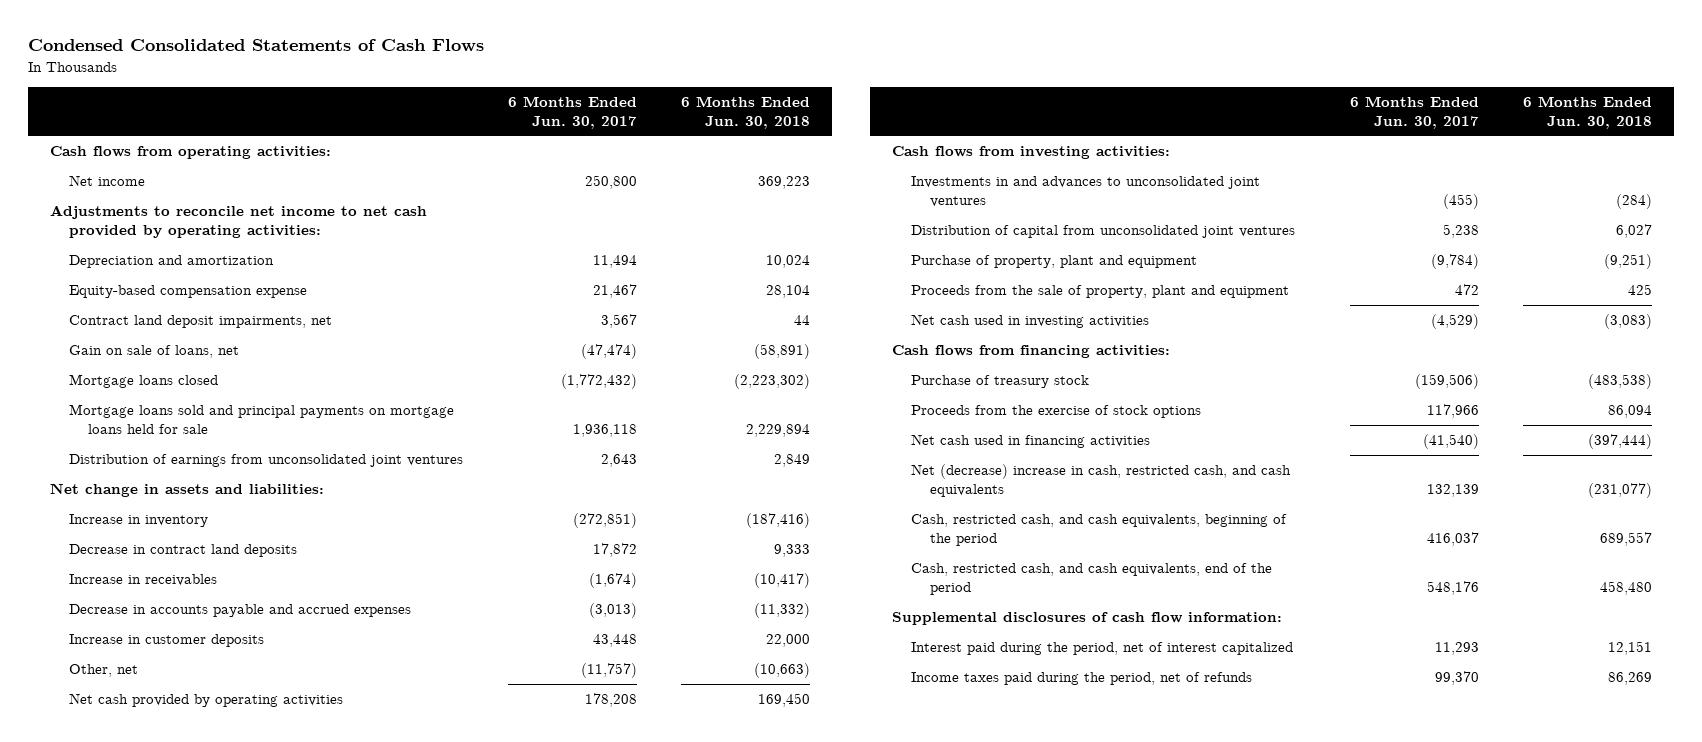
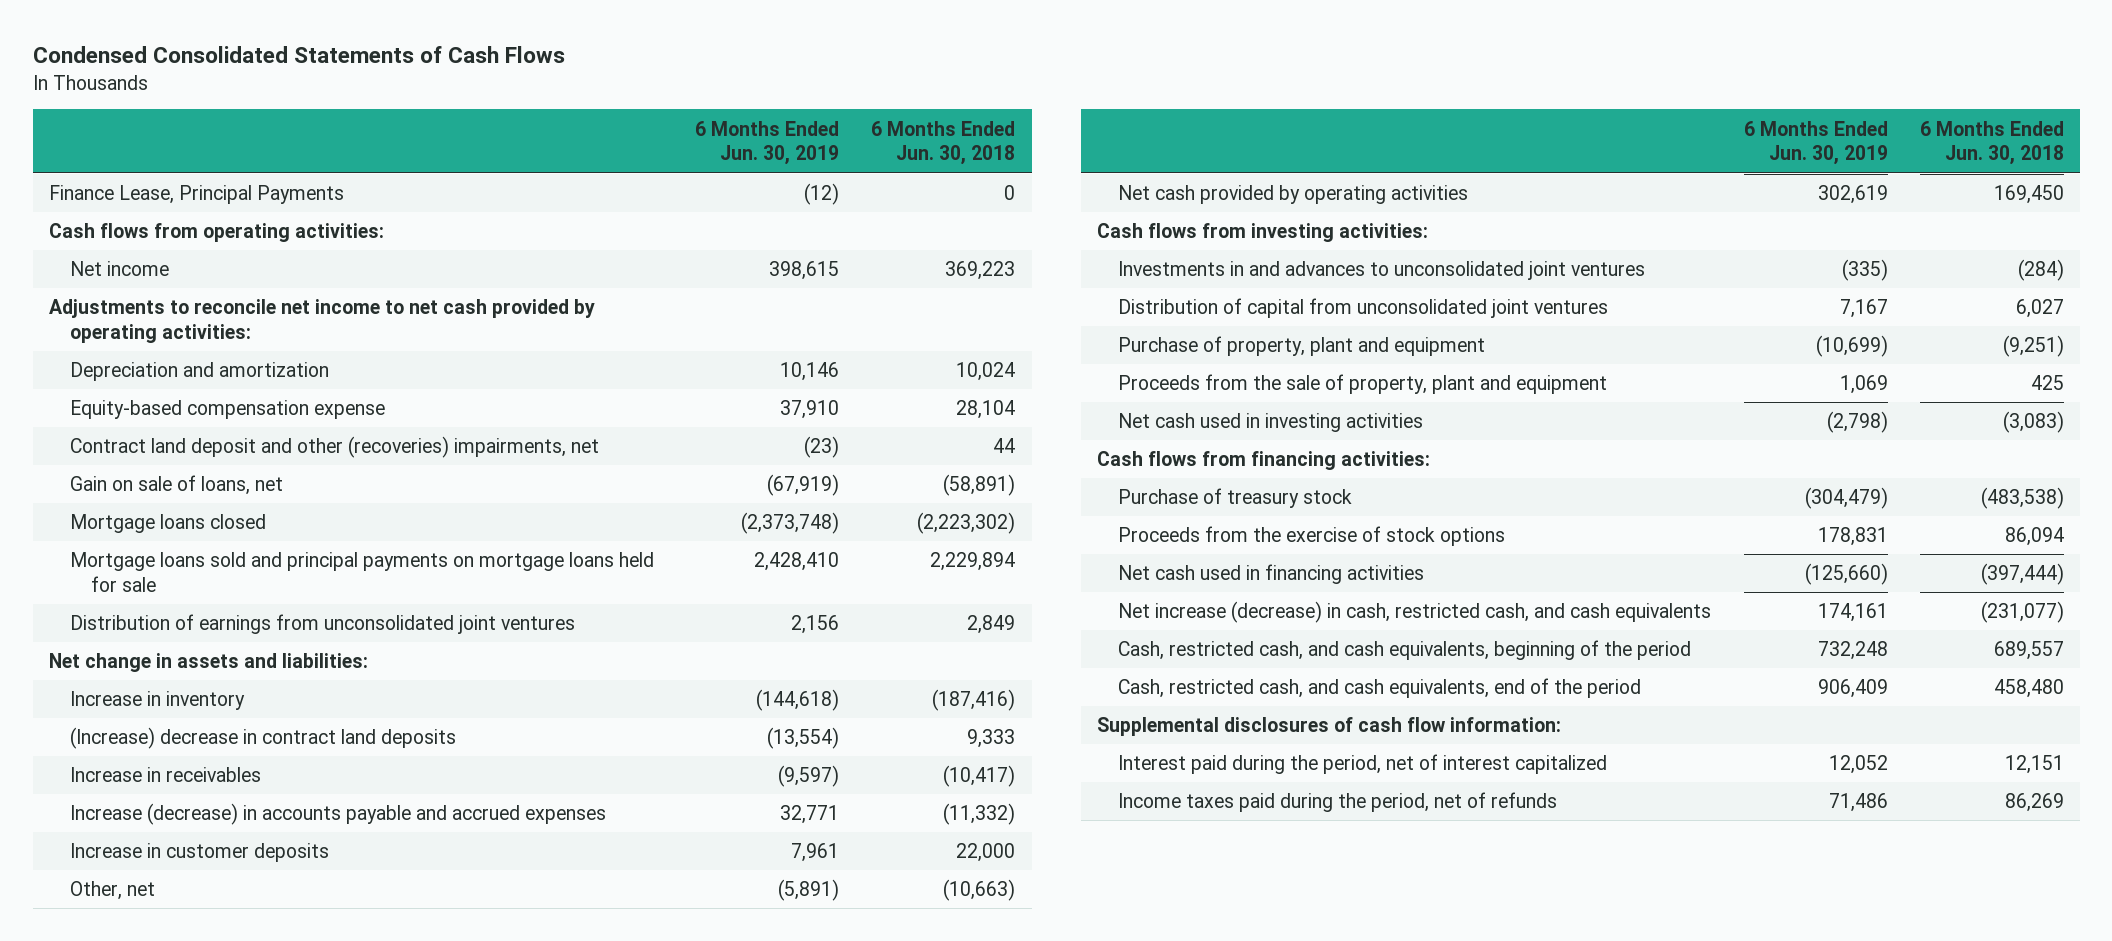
[507,95,637,129] 6 Months Ended Jun. 30, 2017 -> none
none -> [695,120,840,166] 6 Months Ended Jun. 30, 2019
none -> [48,185,344,205] Finance Lease, Principal Payments
[68,315,332,329] Contract land deposit impairments, net -> [69,436,599,459] Contract land deposit and other (recoveries) impairments, net
[68,544,297,558] Decrease in contract land deposits -> [69,727,456,750] (Increase) decrease in contract land deposits
[68,604,411,618] Decrease in accounts payable and accrued expenses -> [69,803,606,826] Increase (decrease) in accounts payable and accrued expenses
[911,464,1292,498] Net (decrease) increase in cash, restricted cash, and cash equivalents -> [1118,601,1712,624] Net increase (decrease) in cash, restricted cash, and cash equivalents

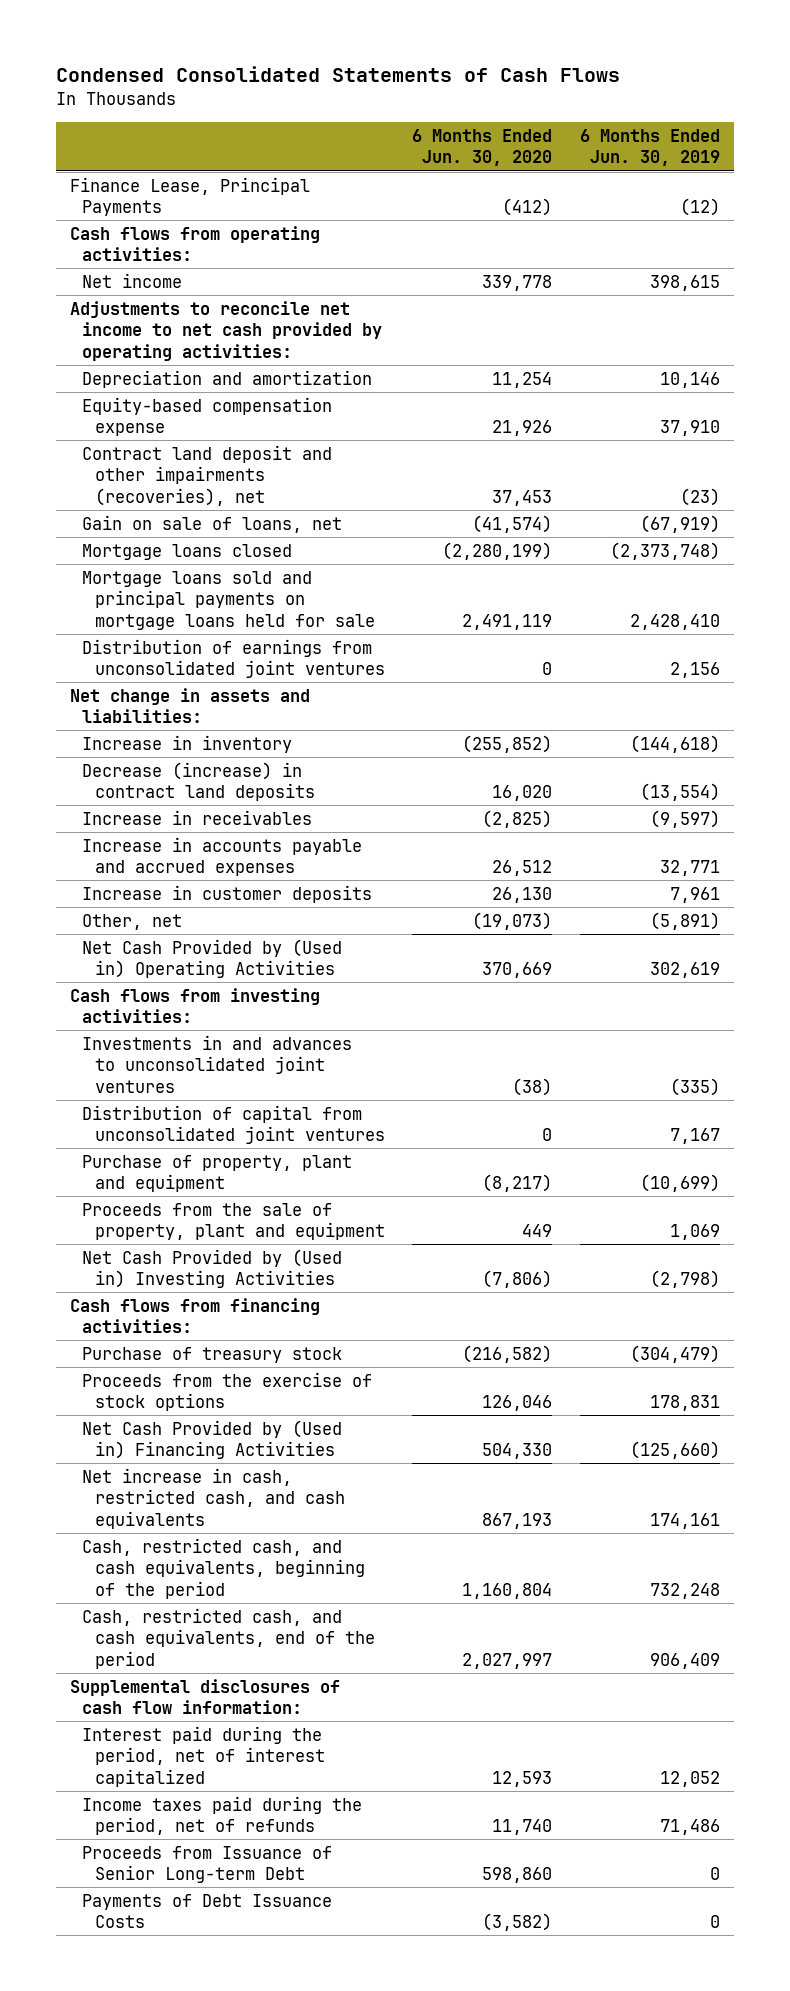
[871,120,1016,166] 6 Months Ended Jun. 30, 2018 -> none
none -> [412,128,553,167] 6 Months Ended Jun. 30, 2020
[69,436,599,459] Contract land deposit and other (recoveries) impairments, net -> [82,444,333,506] Contract land deposit and other impairments (recoveries), net
[69,727,456,750] (Increase) decrease in contract land deposits -> [82,761,315,802] Decrease (increase) in contract land deposits
[69,803,606,826] Increase (decrease) in accounts payable and accrued expenses -> [82,836,363,877] Increase in accounts payable and accrued expenses
[1118,185,1469,205] Net cash provided by operating activities -> [82,938,343,979] Net Cash Provided by (Used in) Operating Activities
[1118,413,1424,433] Net cash used in investing activities -> [82,1248,343,1289] Net Cash Provided by (Used in) Investing Activities
[1118,564,1425,585] Net cash used in financing activities -> [82,1419,343,1460] Net Cash Provided by (Used in) Financing Activities
[1118,601,1712,624] Net increase (decrease) in cash, restricted cash, and cash equivalents -> [82,1467,345,1529] Net increase in cash, restricted cash, and cash equivalents
none -> [82,1845,333,1884] Proceeds from Issuance of Senior Long-term Debt
none -> [82,1893,333,1929] Payments of Debt Issuance Costs

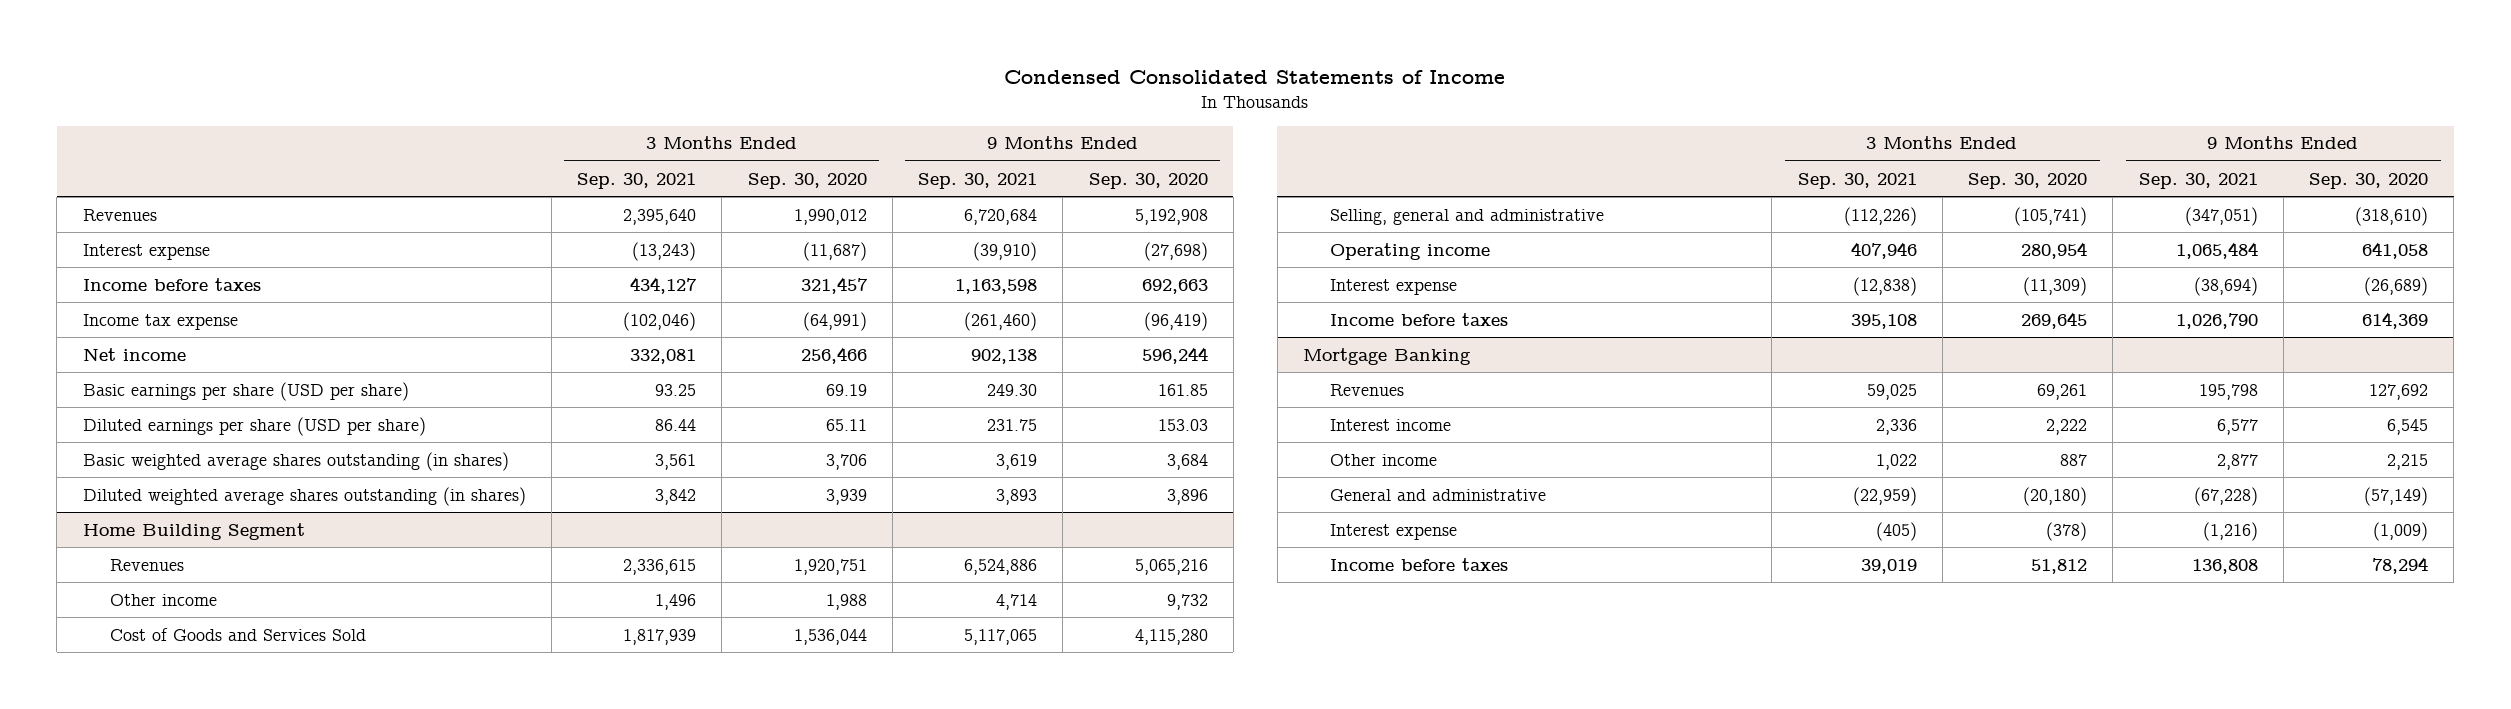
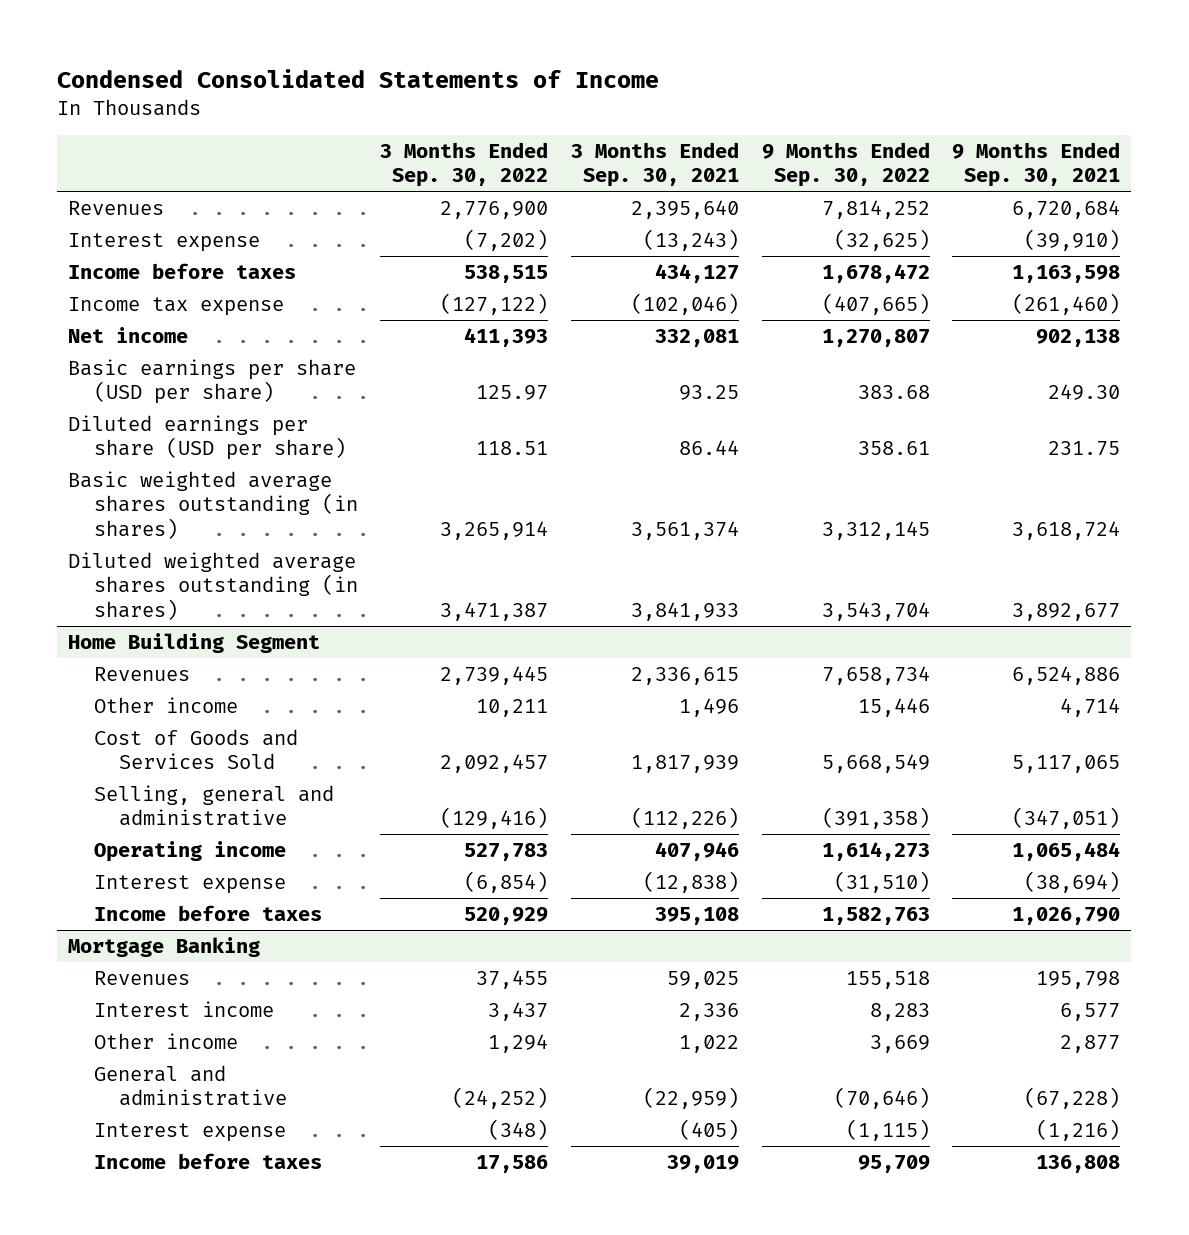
[747,172,867,189] Sep. 30, 2020 -> none
[1088,172,1208,189] Sep. 30, 2020 -> none
none -> [380,141,549,188] 3 Months Ended Sep. 30, 2022
none -> [761,141,930,188] 9 Months Ended Sep. 30, 2022
[655,453,697,470] 3,561 -> [630,520,739,540] 3,561,374
[996,453,1038,470] 3,619 -> [1012,520,1121,540] 3,618,724
[655,488,697,505] 3,842 -> [630,601,739,621] 3,841,933
[996,488,1038,505] 3,893 -> [1012,602,1121,621] 3,892,677

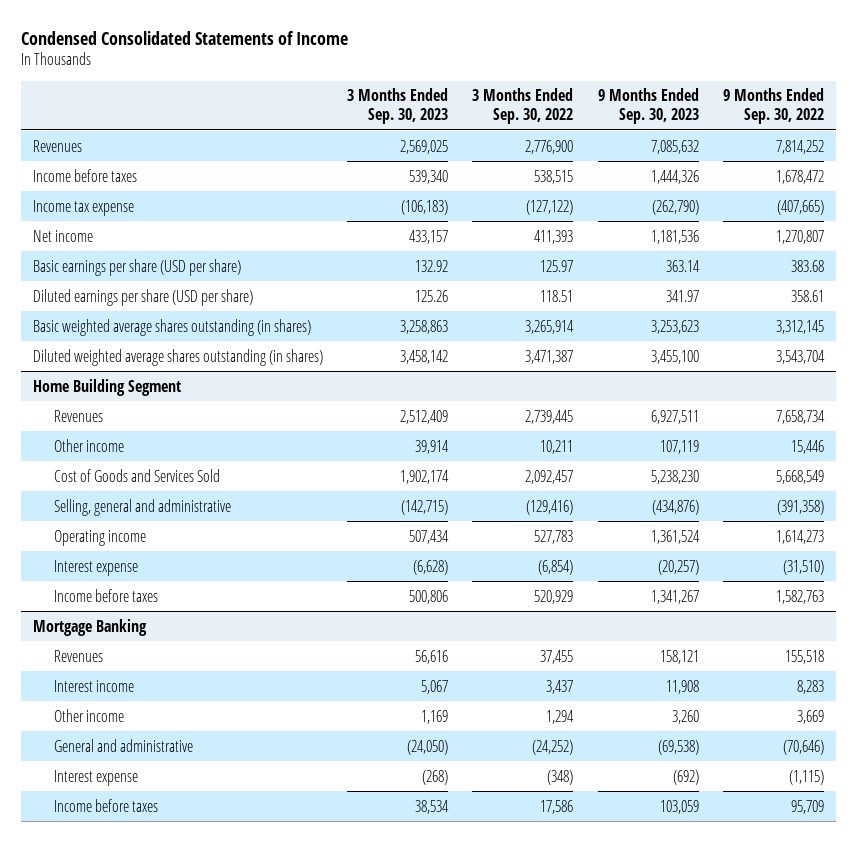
[570,141,739,188] 3 Months Ended Sep. 30, 2021 -> none
[952,141,1121,188] 9 Months Ended Sep. 30, 2021 -> none
none -> [347,88,449,124] 3 Months Ended Sep. 30, 2023
none -> [597,88,699,124] 9 Months Ended Sep. 30, 2023
[68,232,261,252] Interest expense -> none

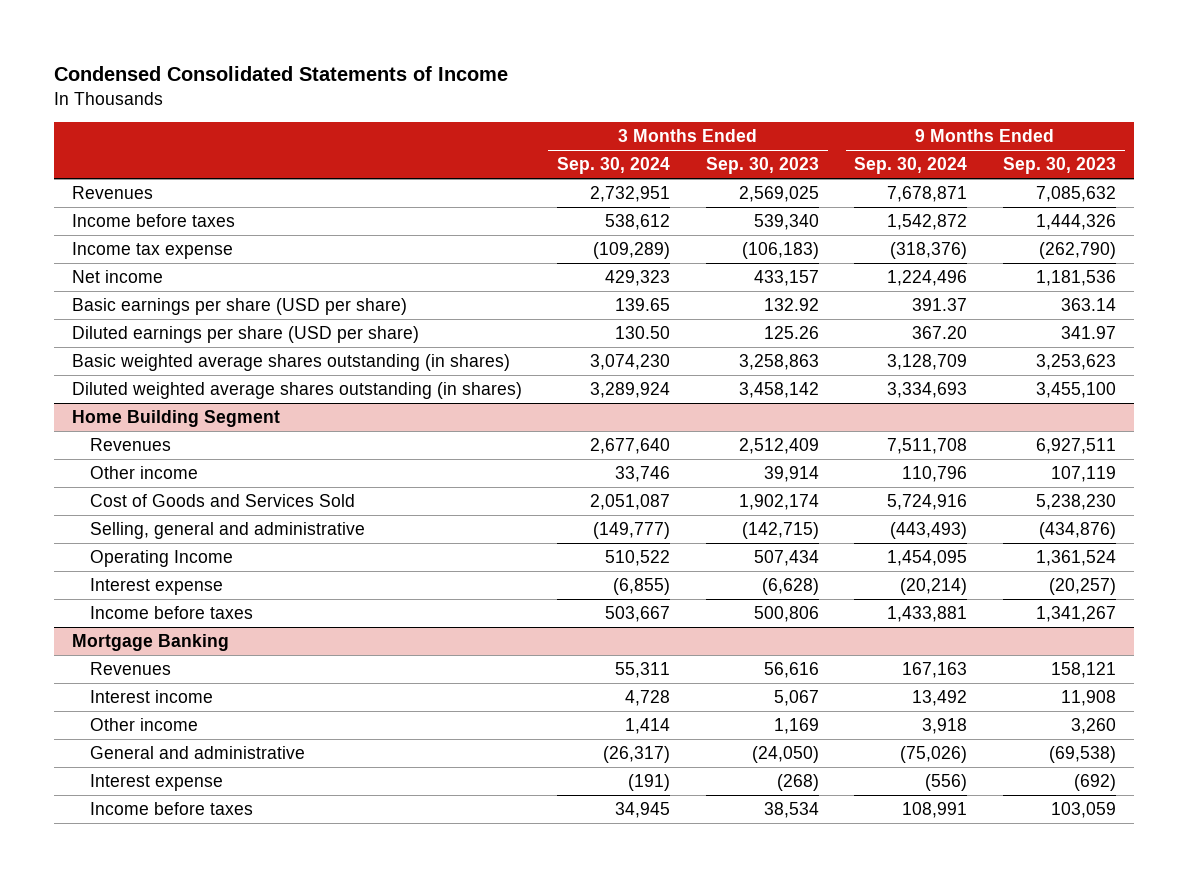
[472,88,574,124] 3 Months Ended Sep. 30, 2022 -> none
[722,88,824,124] 9 Months Ended Sep. 30, 2022 -> none
none -> [557,157,671,175] Sep. 30, 2024
none -> [854,157,968,175] Sep. 30, 2024
[53,529,146,546] Operating income -> [90,549,234,567] Operating Income

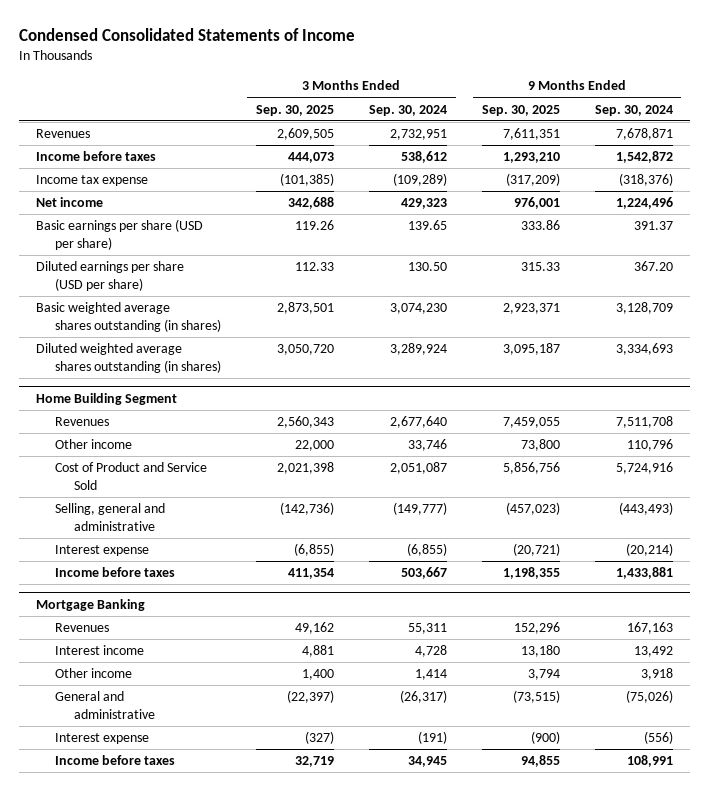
[705,157,819,175] Sep. 30, 2023 -> none
[1003,157,1117,175] Sep. 30, 2023 -> none
none -> [256,104,335,116] Sep. 30, 2025
none -> [481,104,560,116] Sep. 30, 2025
[90,493,356,507] Cost of Goods and Services Sold -> [55,462,208,490] Cost of Product and Service Sold
[90,549,234,567] Operating Income -> none

